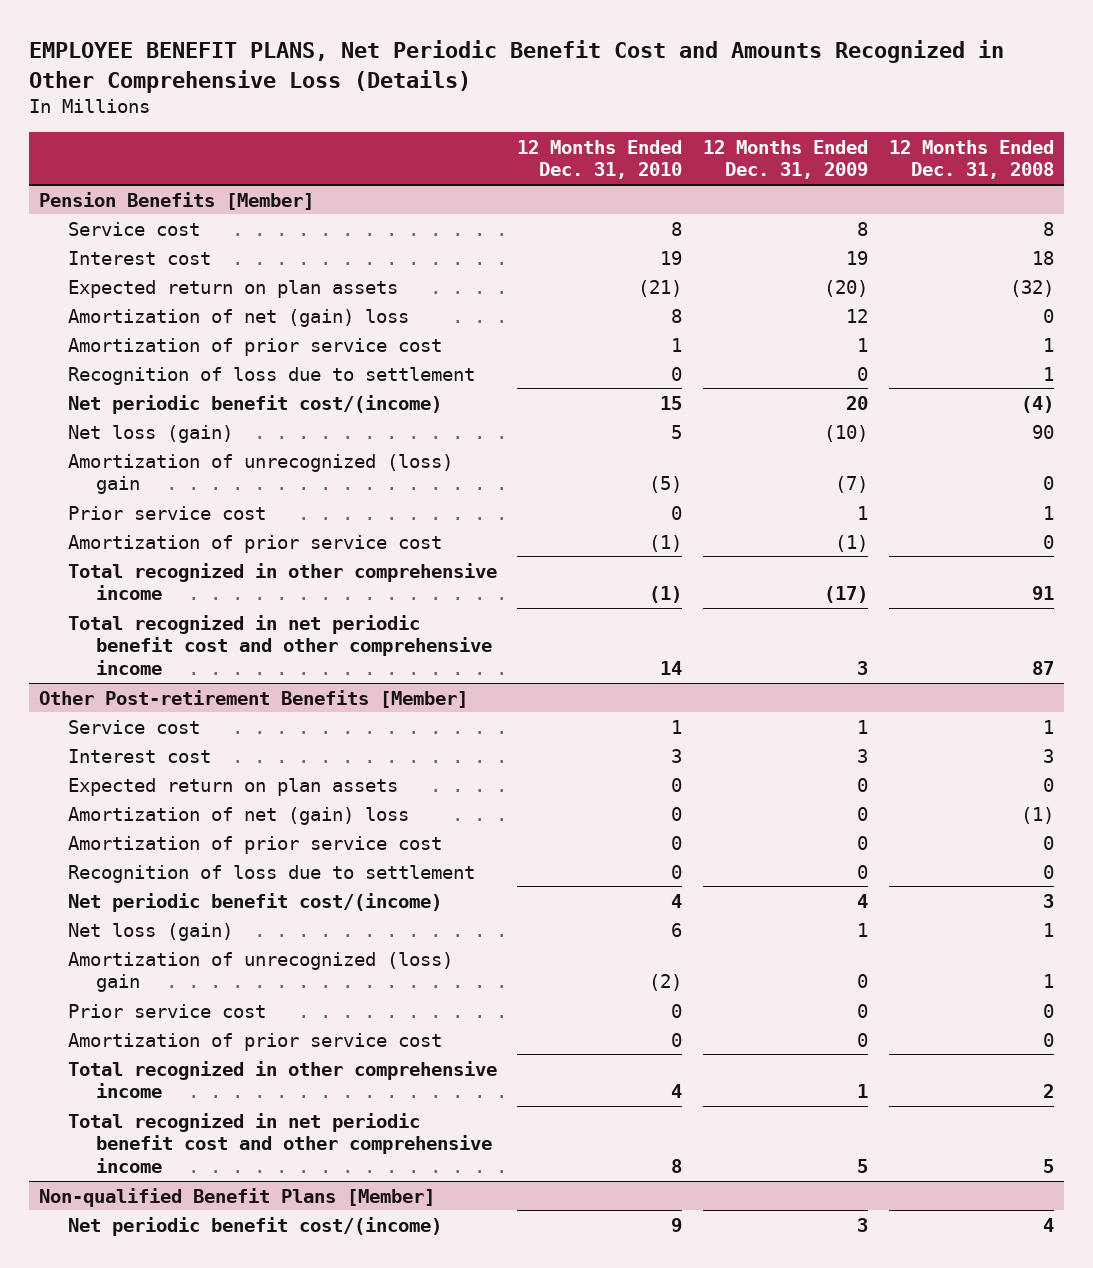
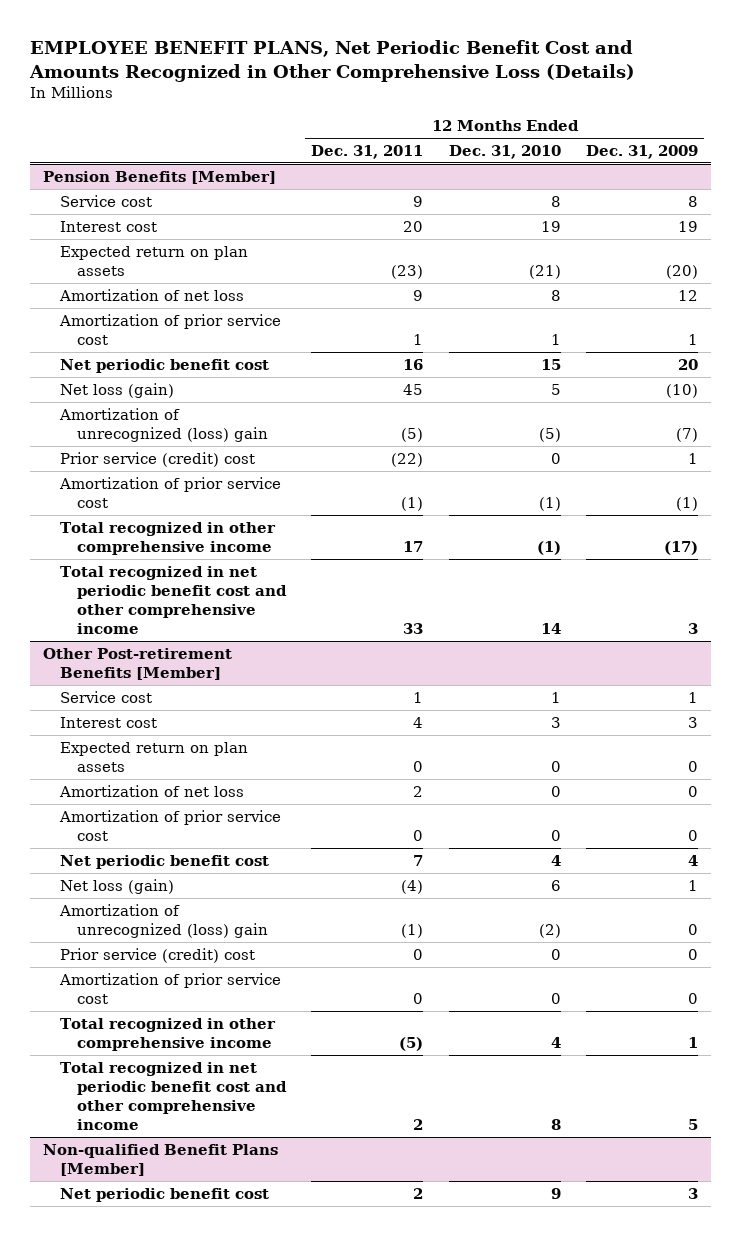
[888,139,1054,180] 12 Months Ended Dec. 31, 2008 -> none
none -> [311,145,424,160] Dec. 31, 2011
[67,308,409,327] Amortization of net (gain) loss -> [58,288,244,301] Amortization of net loss
[67,366,475,385] Recognition of loss due to settlement -> none
[67,394,442,414] Net periodic benefit cost/(income) -> [59,358,269,373] Net periodic benefit cost
[67,505,266,520] Prior service cost -> [59,451,255,467] Prior service (credit) cost
[67,806,409,825] Amortization of net (gain) loss -> [58,784,244,797] Amortization of net loss
[67,864,475,883] Recognition of loss due to settlement -> none
[67,892,442,912] Net periodic benefit cost/(income) -> [59,854,269,869] Net periodic benefit cost
[67,1003,266,1018] Prior service cost -> [59,947,255,963] Prior service (credit) cost
[67,1216,442,1236] Net periodic benefit cost/(income) -> [59,1187,269,1202] Net periodic benefit cost

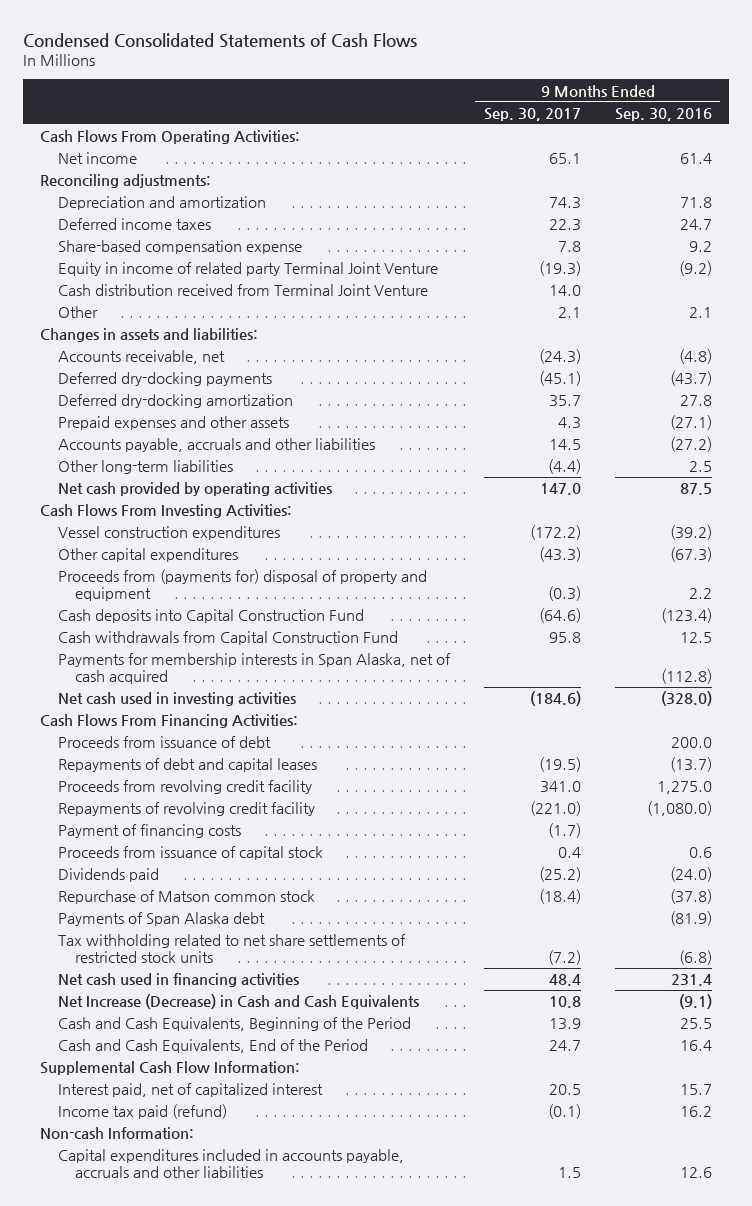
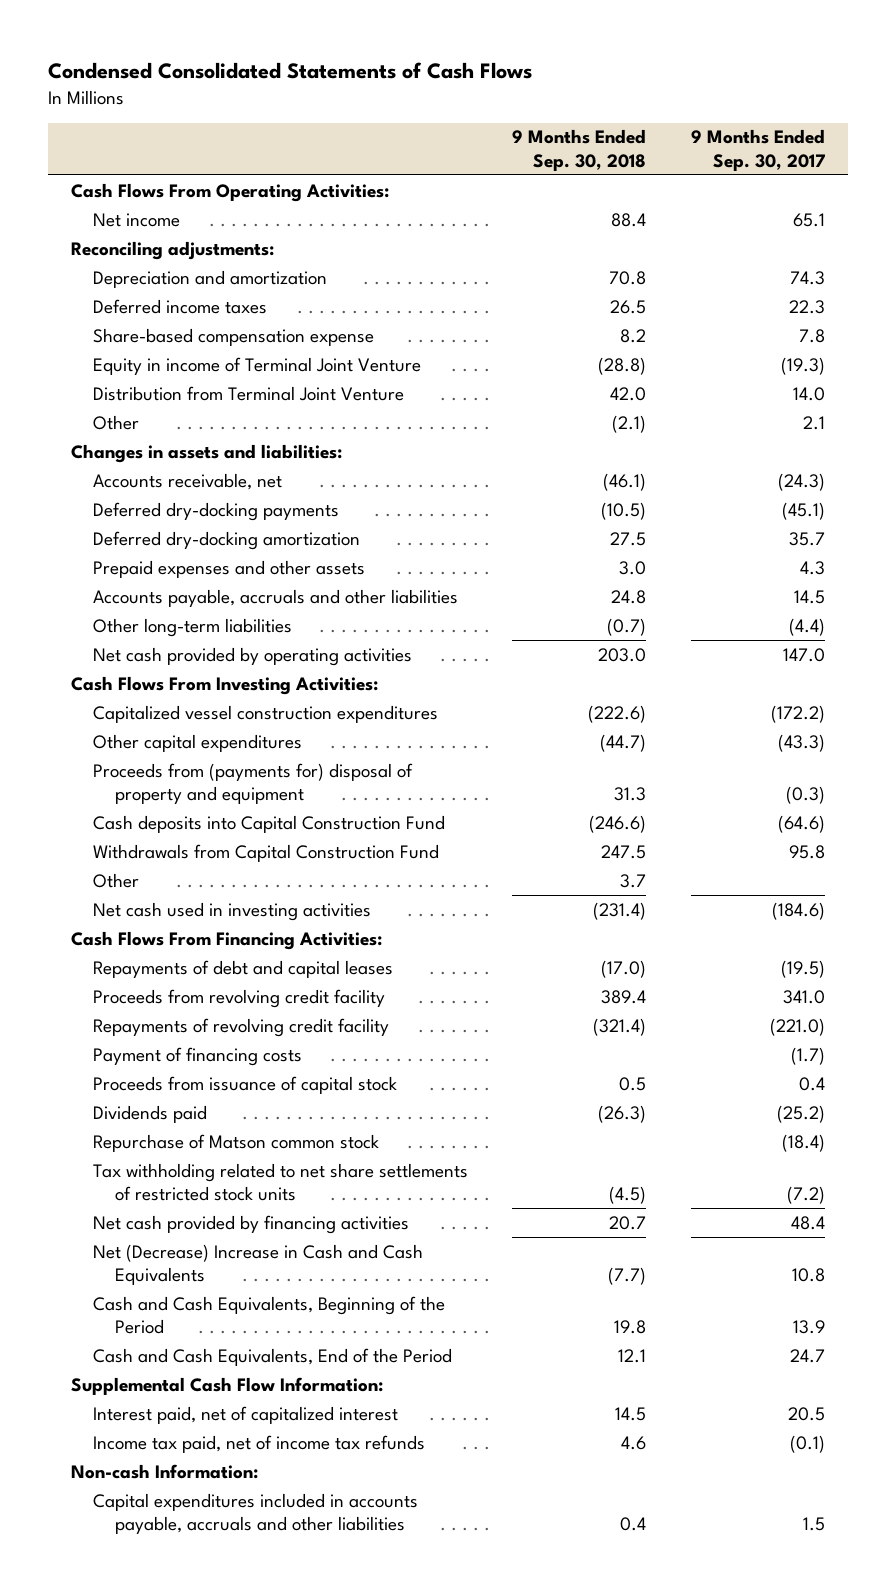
[614,107,712,121] Sep. 30, 2016 -> none
none -> [512,129,647,171] 9 Months Ended Sep. 30, 2018
[57,262,438,277] Equity in income of related party Terminal Joint Venture -> [92,356,421,375] Equity in income of Terminal Joint Venture
[57,284,428,297] Cash distribution received from Terminal Joint Venture -> [92,385,404,401] Distribution from Terminal Joint Venture
[57,526,280,541] Vessel construction expenditures -> [92,704,438,723] Capitalized vessel construction expenditures
[57,653,451,685] Payments for membership interests in Span Alaska, net of cash acquired -> none
[57,631,398,646] Cash withdrawals from Capital Construction Fund -> [92,843,439,862] Withdrawals from Capital Construction Fund
none -> [92,872,139,888] Other
[57,736,271,749] Proceeds from issuance of debt -> none
[57,912,265,927] Payments of Span Alaska debt -> none
[57,973,299,988] Net cash used in financing activities -> [92,1214,409,1234] Net cash provided by financing activities
[57,994,419,1010] Net Increase (Decrease) in Cash and Cash Equivalents -> [92,1243,423,1285] Net (Decrease) Increase in Cash and Cash Equivalents
[57,1104,227,1120] Income tax paid (refund) -> [92,1434,425,1453] Income tax paid, net of income tax refunds

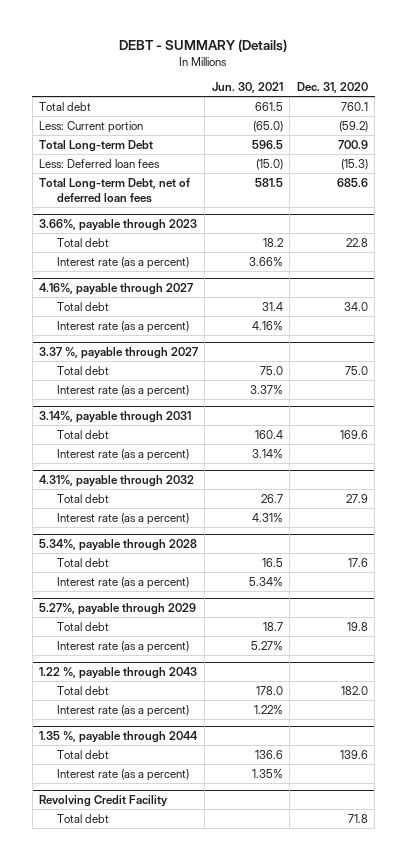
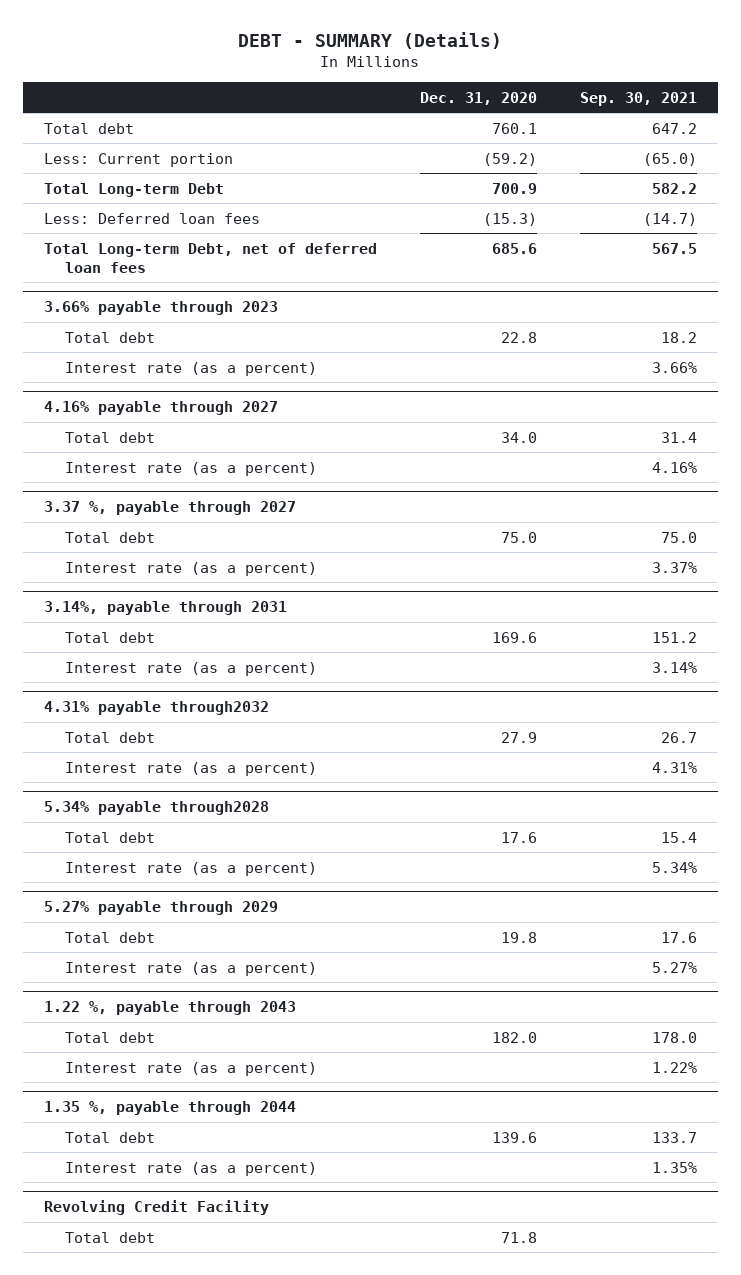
[211,82,283,94] Jun. 30, 2021 -> none
none -> [579,91,697,106] Sep. 30, 2021
[39,219,198,232] 3.66%, payable through 2023 -> [44,301,279,316] 3.66% payable through 2023
[39,283,194,296] 4.16%, payable through 2027 -> [44,401,279,416] 4.16% payable through 2027
[39,475,195,488] 4.31%, payable through 2032 -> [44,701,270,716] 4.31% payable through2032
[39,539,198,552] 5.34%, payable through 2028 -> [44,801,270,816] 5.34% payable through2028
[39,603,197,616] 5.27%, payable through 2029 -> [44,901,279,916] 5.27% payable through 2029

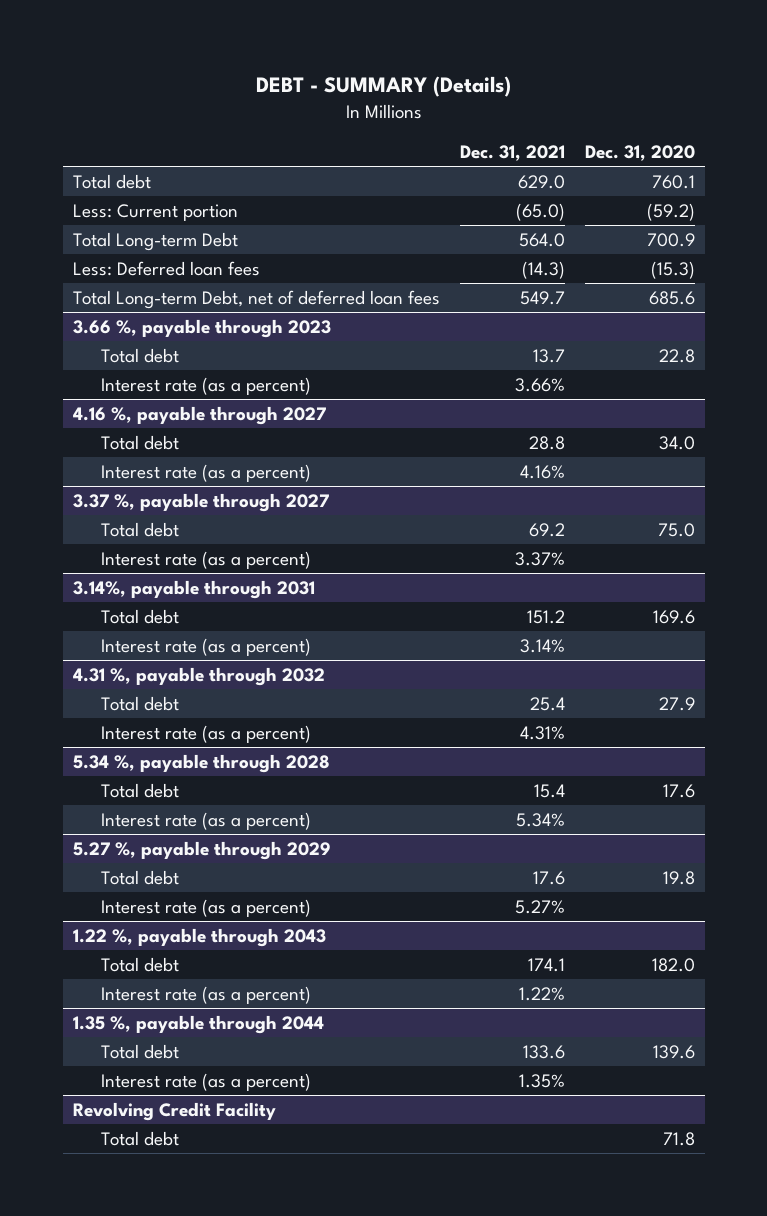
[579,91,697,106] Sep. 30, 2021 -> none
none -> [459,144,565,161] Dec. 31, 2021
[44,301,279,316] 3.66% payable through 2023 -> [72,318,331,338] 3.66 %, payable through 2023
[44,401,279,416] 4.16% payable through 2027 -> [72,405,326,425] 4.16 %, payable through 2027
[44,701,270,716] 4.31% payable through2032 -> [72,666,325,686] 4.31 %, payable through 2032
[44,801,270,816] 5.34% payable through2028 -> [72,753,330,773] 5.34 %, payable through 2028
[44,901,279,916] 5.27% payable through 2029 -> [72,840,331,860] 5.27 %, payable through 2029

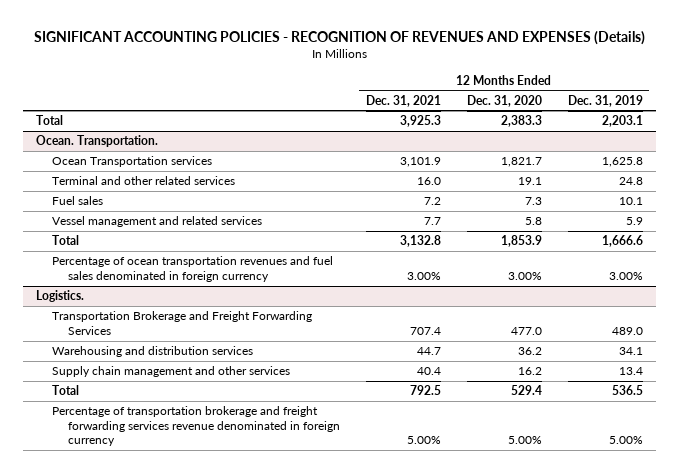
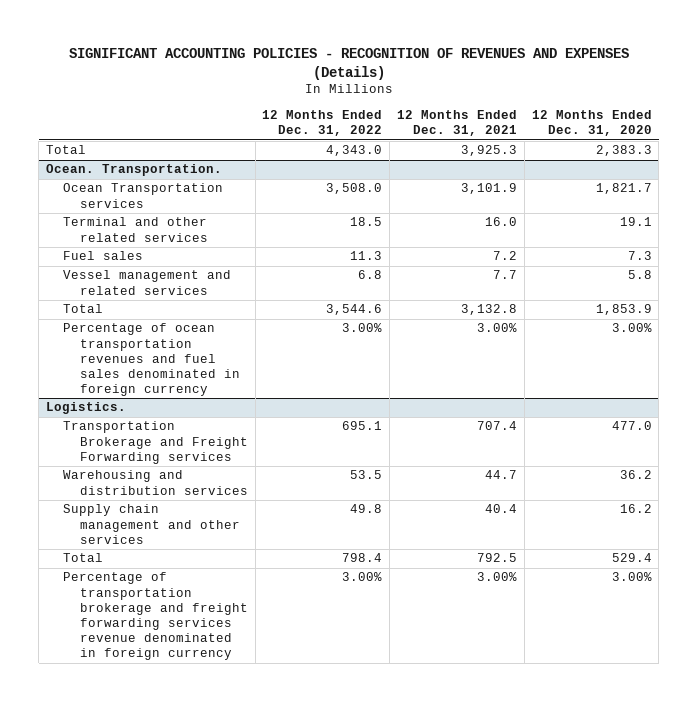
[567,94,643,107] Dec. 31, 2019 -> none
none -> [262,109,383,137] 12 Months Ended Dec. 31, 2022
[52,311,313,335] Transportation Brokerage and Freight Forwarding Services -> [62,421,248,464] Transportation Brokerage and Freight Forwarding services
[406,436,441,445] 5.00% -> [476,572,517,582] 3.00%
[507,436,542,445] 5.00% -> [611,572,652,582] 3.00%

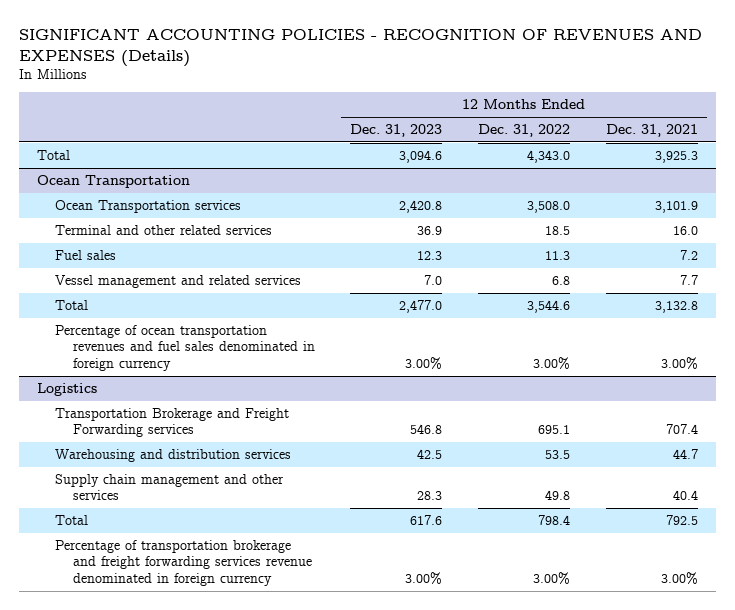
[531,109,652,137] 12 Months Ended Dec. 31, 2020 -> none
none -> [350,124,443,138] Dec. 31, 2023
[45,164,222,177] Ocean. Transportation. -> [36,175,190,189] Ocean Transportation
[45,402,126,415] Logistics. -> [36,383,97,397] Logistics

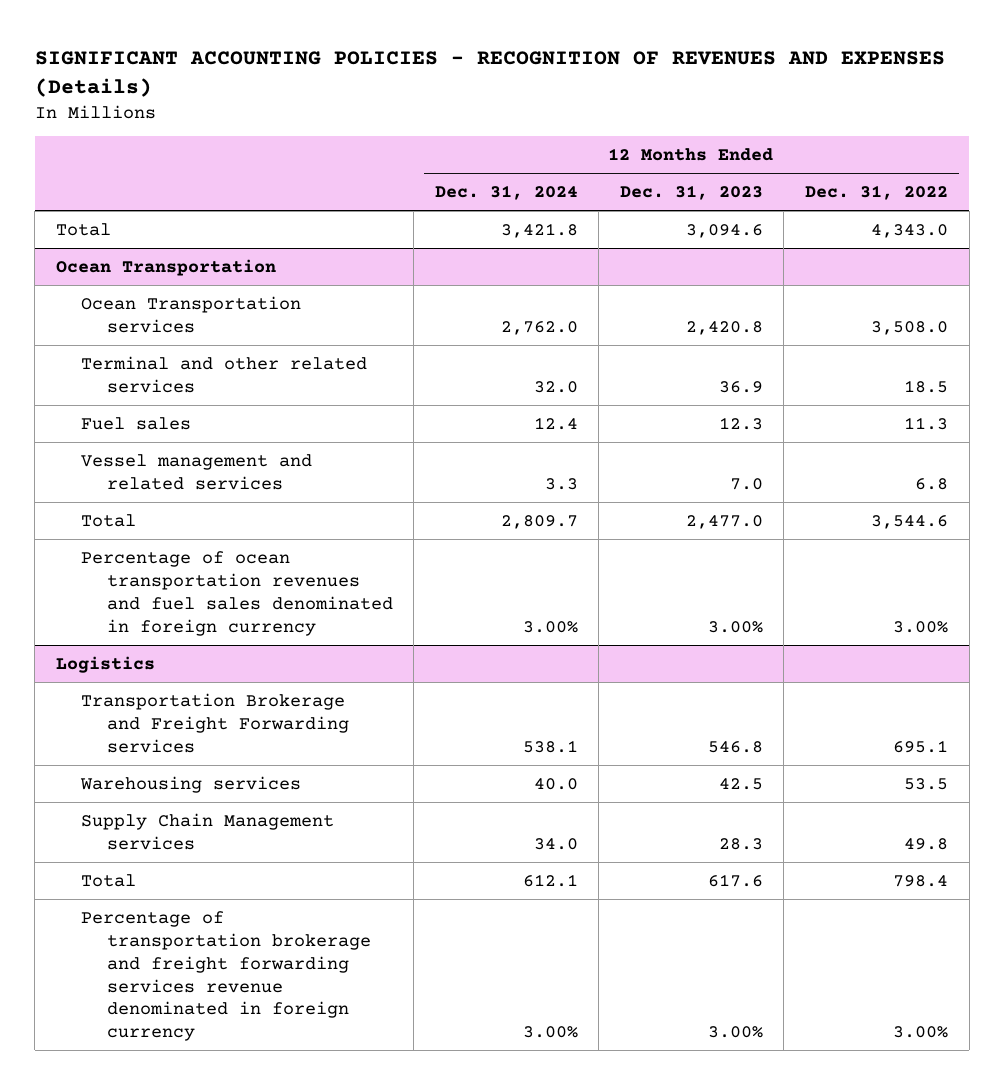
[606,124,699,138] Dec. 31, 2021 -> none
none -> [434,185,578,201] Dec. 31, 2024
[54,449,291,463] Warehousing and distribution services -> [80,775,302,793] Warehousing services
[54,474,284,501] Supply chain management and other services -> [81,812,335,850] Supply Chain Management services

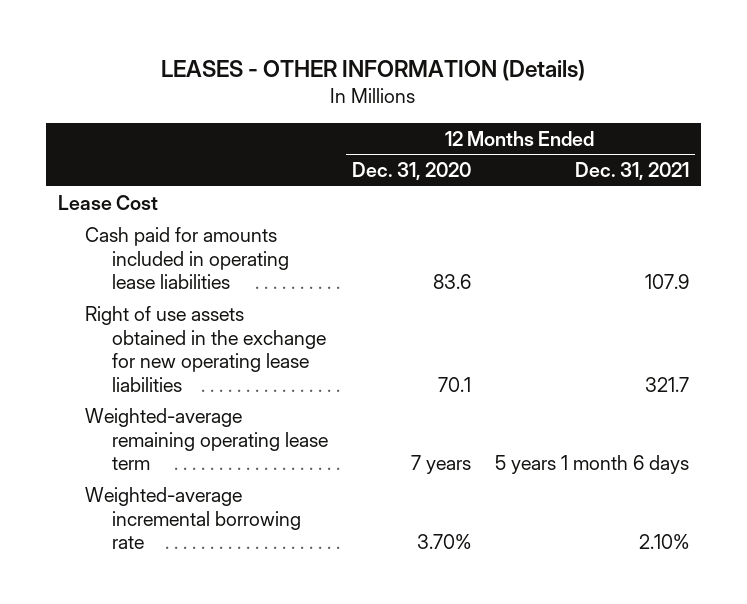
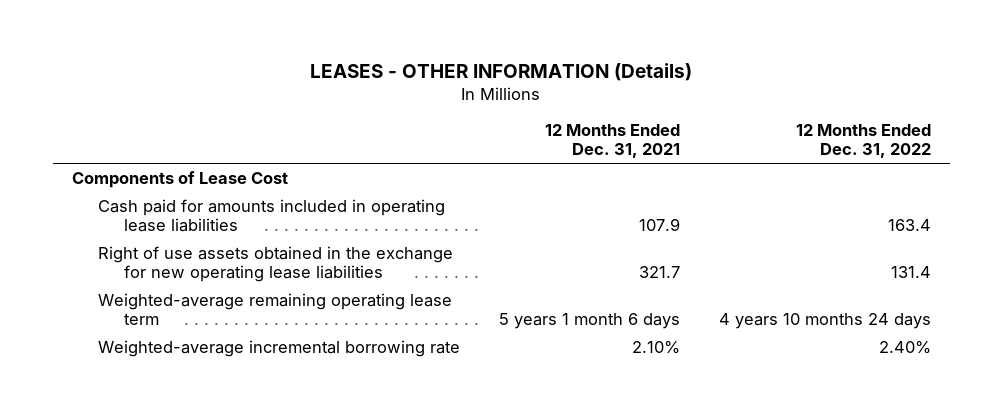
[351,162,471,181] Dec. 31, 2020 -> none
none -> [795,124,931,159] 12 Months Ended Dec. 31, 2022
[58,194,159,210] Lease Cost -> [71,170,288,188] Components of Lease Cost

